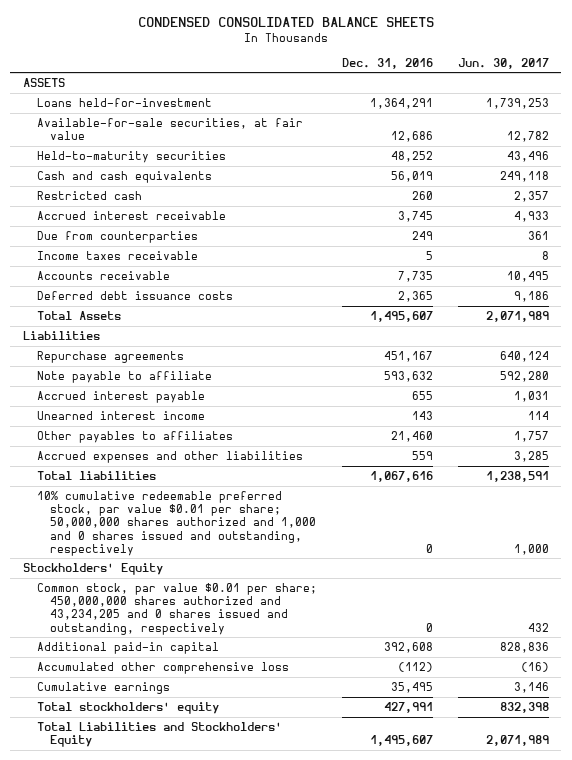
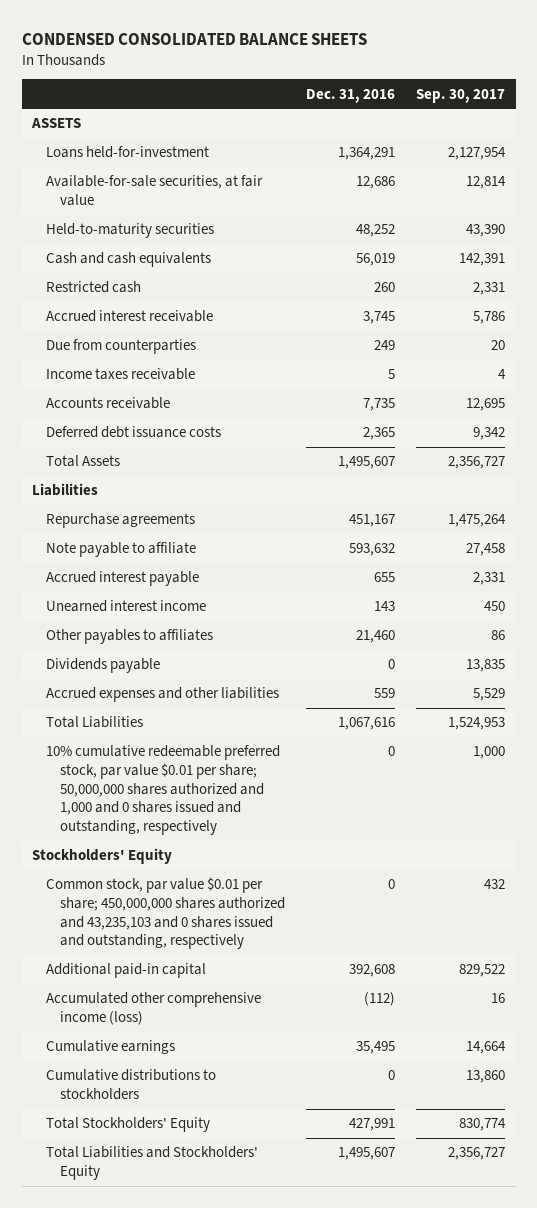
[457,57,549,69] Jun. 30, 2017 -> none
none -> [416,88,506,103] Sep. 30, 2017
none -> [46,658,161,674] Dividends payable
[36,470,156,480] Total liabilities -> [46,716,144,729] Total Liabilities
[36,582,317,635] Common stock, par value $0.01 per share; 450,000,000 shares authorized and 43,234,205 and 0 shares issued and outstanding, respectively -> [46,877,286,950] Common stock, par value $0.01 per share; 450,000,000 shares authorized and 43,235,103 and 0 shares issued and outstanding, respectively
[36,661,289,674] Accumulated other comprehensive loss -> [46,992,262,1026] Accumulated other comprehensive income (loss)
none -> [46,1069,217,1101] Cumulative distributions to stockholders
[36,701,219,714] Total stockholders' equity -> [46,1117,211,1133] Total Stockholders' Equity

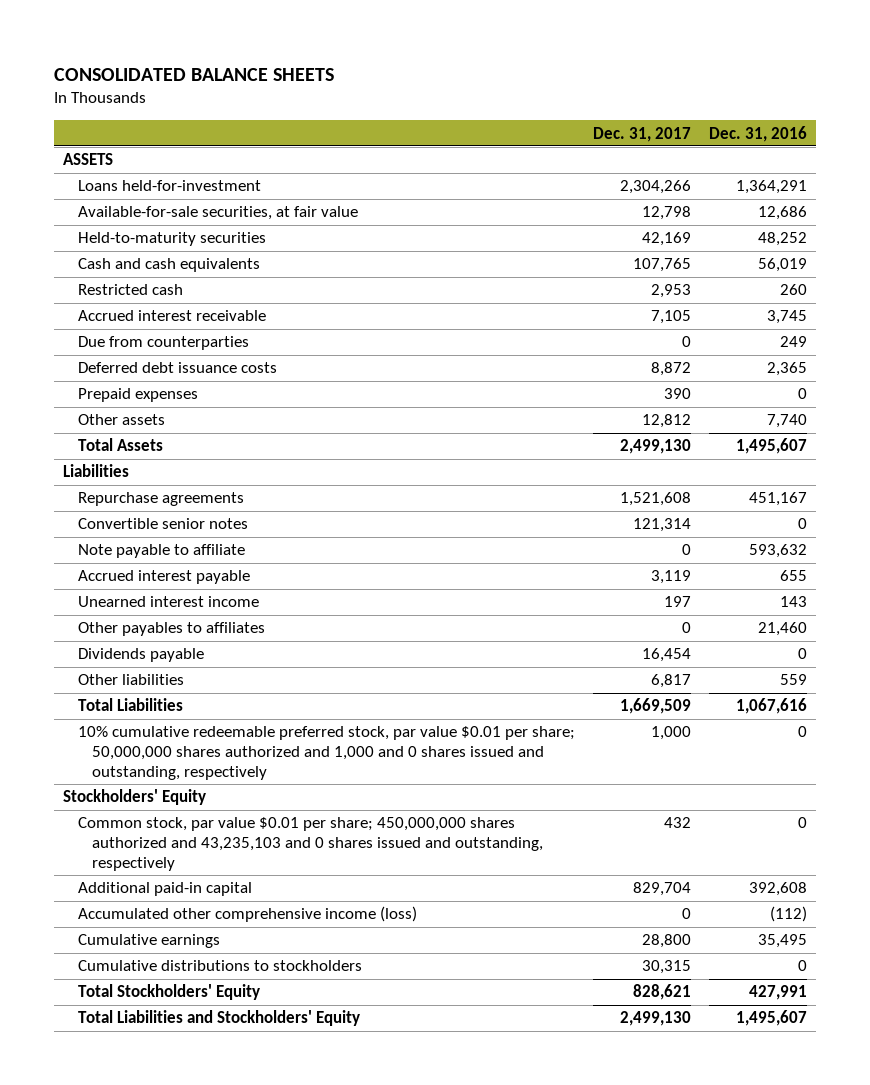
[21,32,367,45] CONDENSED CONSOLIDATED BALANCE SHEETS -> [54,67,335,81] CONSOLIDATED BALANCE SHEETS
[416,88,506,103] Sep. 30, 2017 -> none
none -> [592,126,691,142] Dec. 31, 2017
[46,368,196,381] Income taxes receivable -> none
[46,397,171,410] Accounts receivable -> none
none -> [77,388,198,403] Prepaid expenses
none -> [77,414,165,426] Other assets
none -> [77,518,248,530] Convertible senior notes
[46,687,280,703] Accrued expenses and other liabilities -> [77,674,184,686] Other liabilities

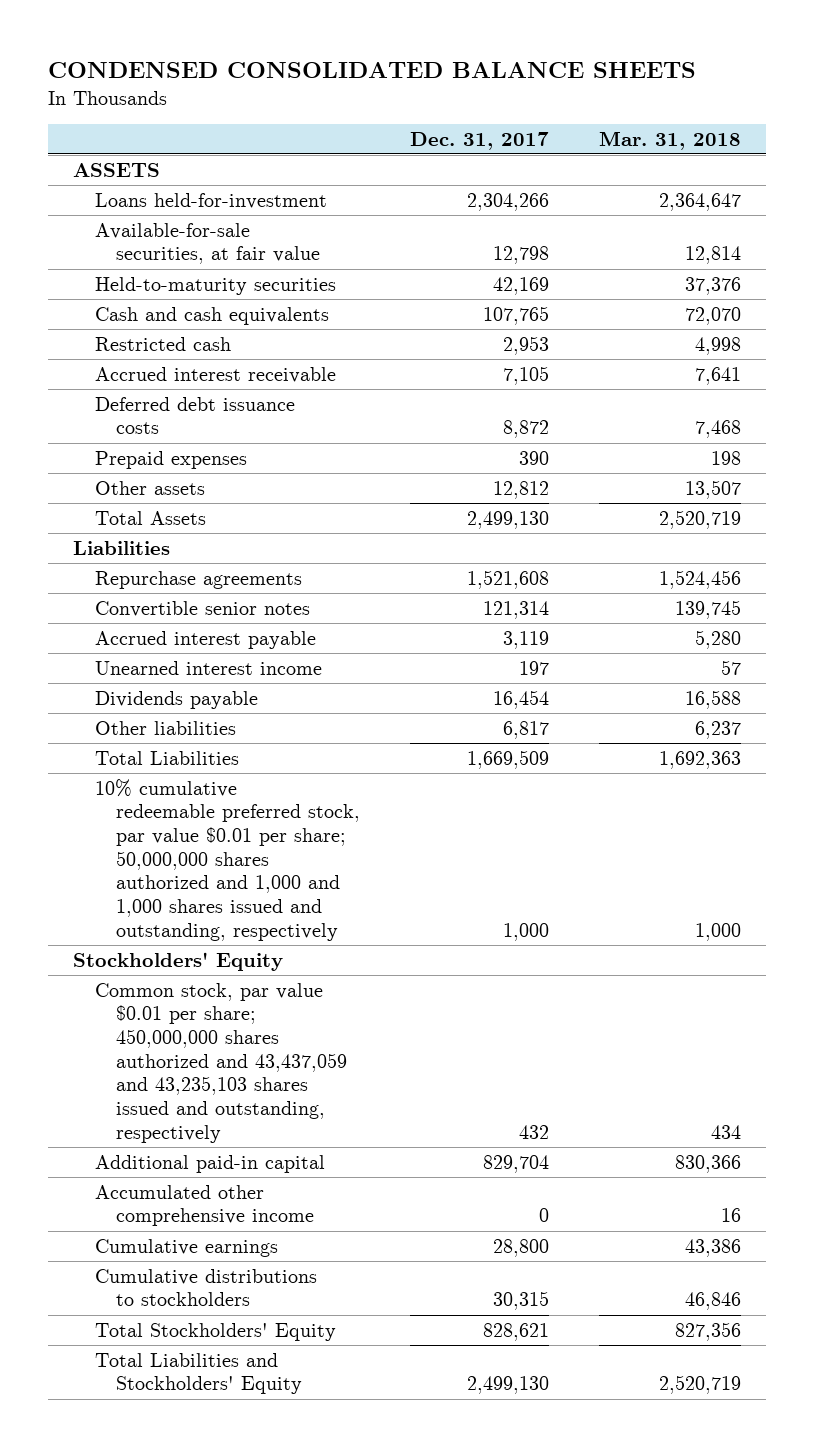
[54,67,335,81] CONSOLIDATED BALANCE SHEETS -> [48,62,697,79] CONDENSED CONSOLIDATED BALANCE SHEETS
[708,125,807,142] Dec. 31, 2016 -> none
none -> [599,130,742,150] Mar. 31, 2018
[77,336,249,351] Due from counterparties -> none
[77,544,245,559] Note payable to affiliate -> none
[77,622,265,637] Other payables to affiliates -> none
[77,726,575,780] 10% cumulative redeemable preferred stock, par value $0.01 per share; 50,000,000 shares authorized and 1,000 and 0 shares issued and outstanding, respectively -> [94,778,361,941] 10% cumulative redeemable preferred stock, par value $0.01 per share; 50,000,000 shares authorized and 1,000 and 1,000 shares issued and outstanding, respectively
[77,817,543,871] Common stock, par value $0.01 per share; 450,000,000 shares authorized and 43,235,103 and 0 shares issued and outstanding, respectively -> [94,982,348,1143] Common stock, par value $0.01 per share; 450,000,000 shares authorized and 43,437,059 and 43,235,103 shares issued and outstanding, respectively
[77,906,417,923] Accumulated other comprehensive income (loss) -> [94,1184,315,1227] Accumulated other comprehensive income

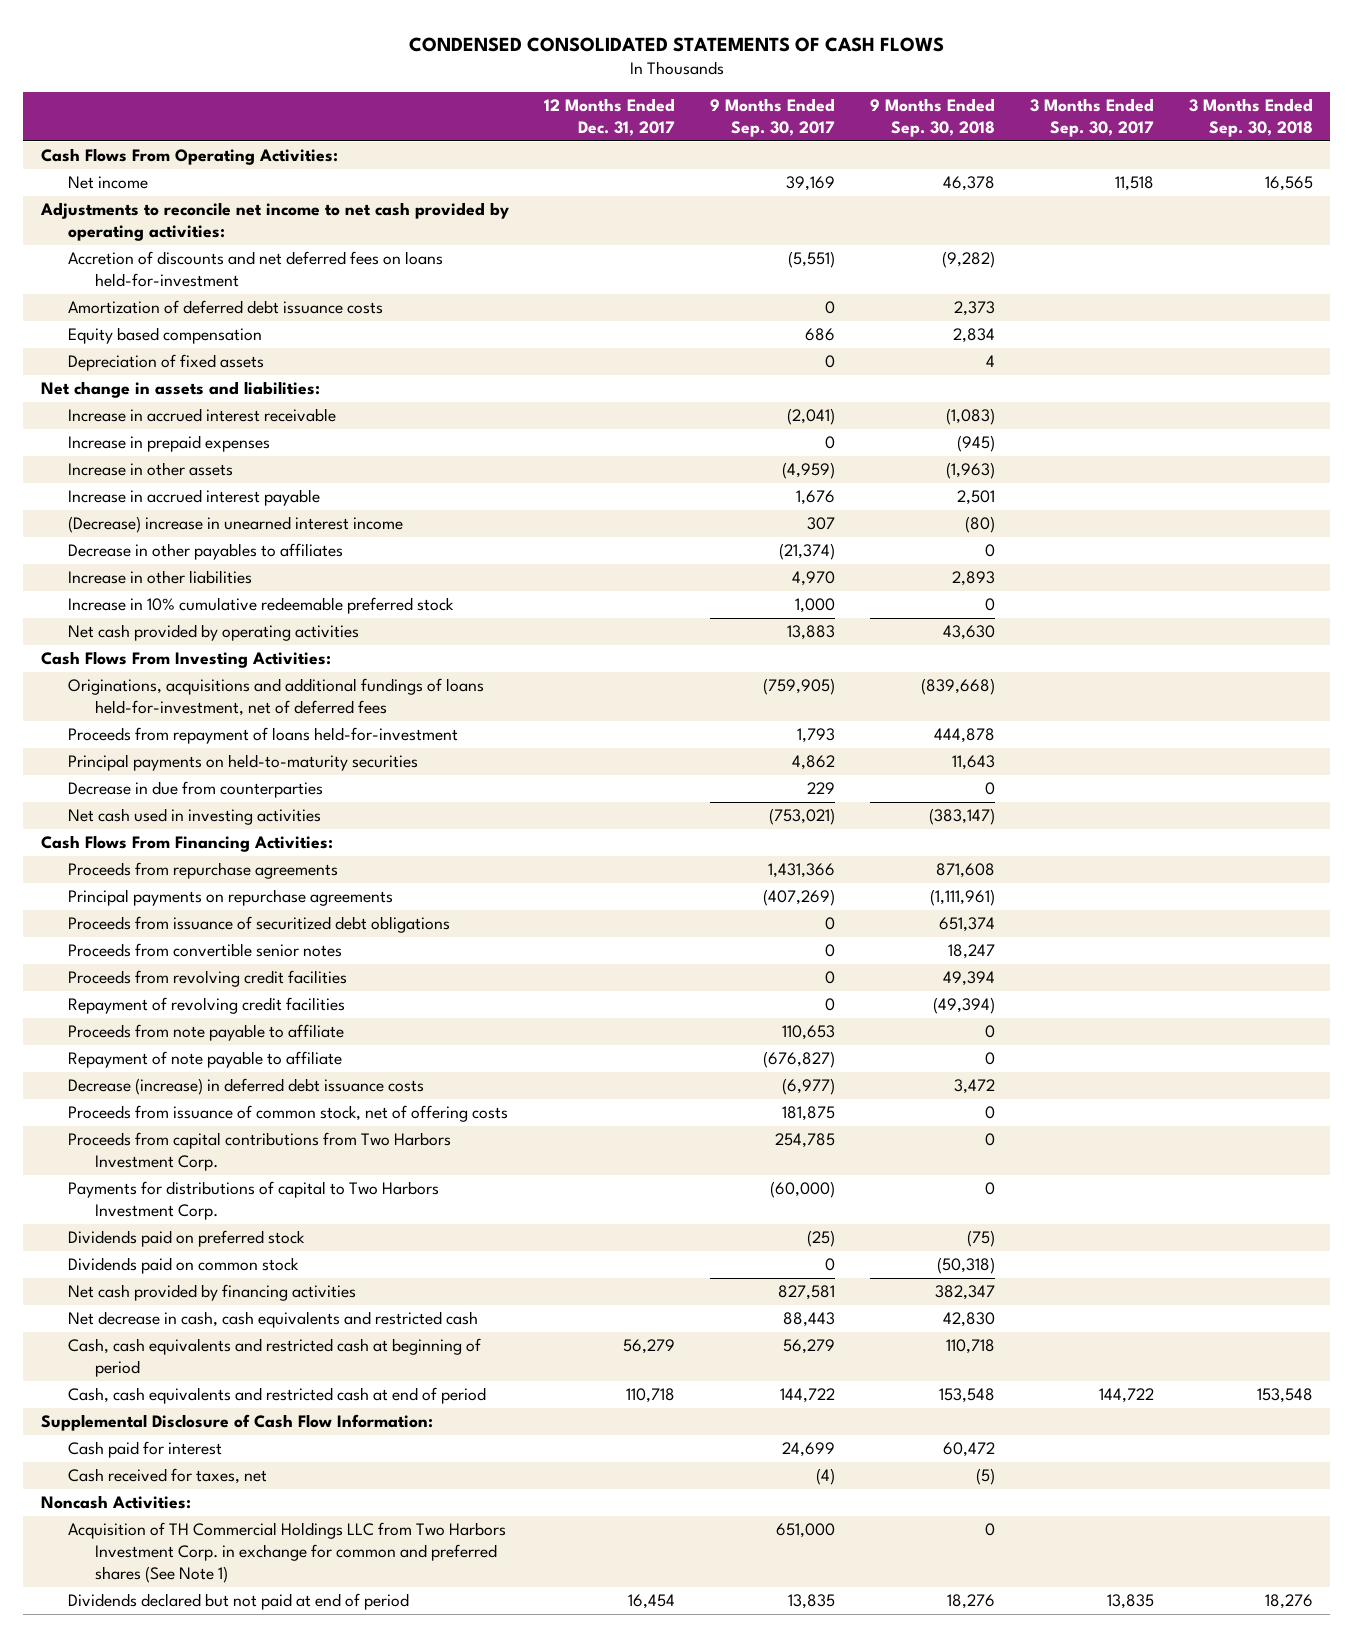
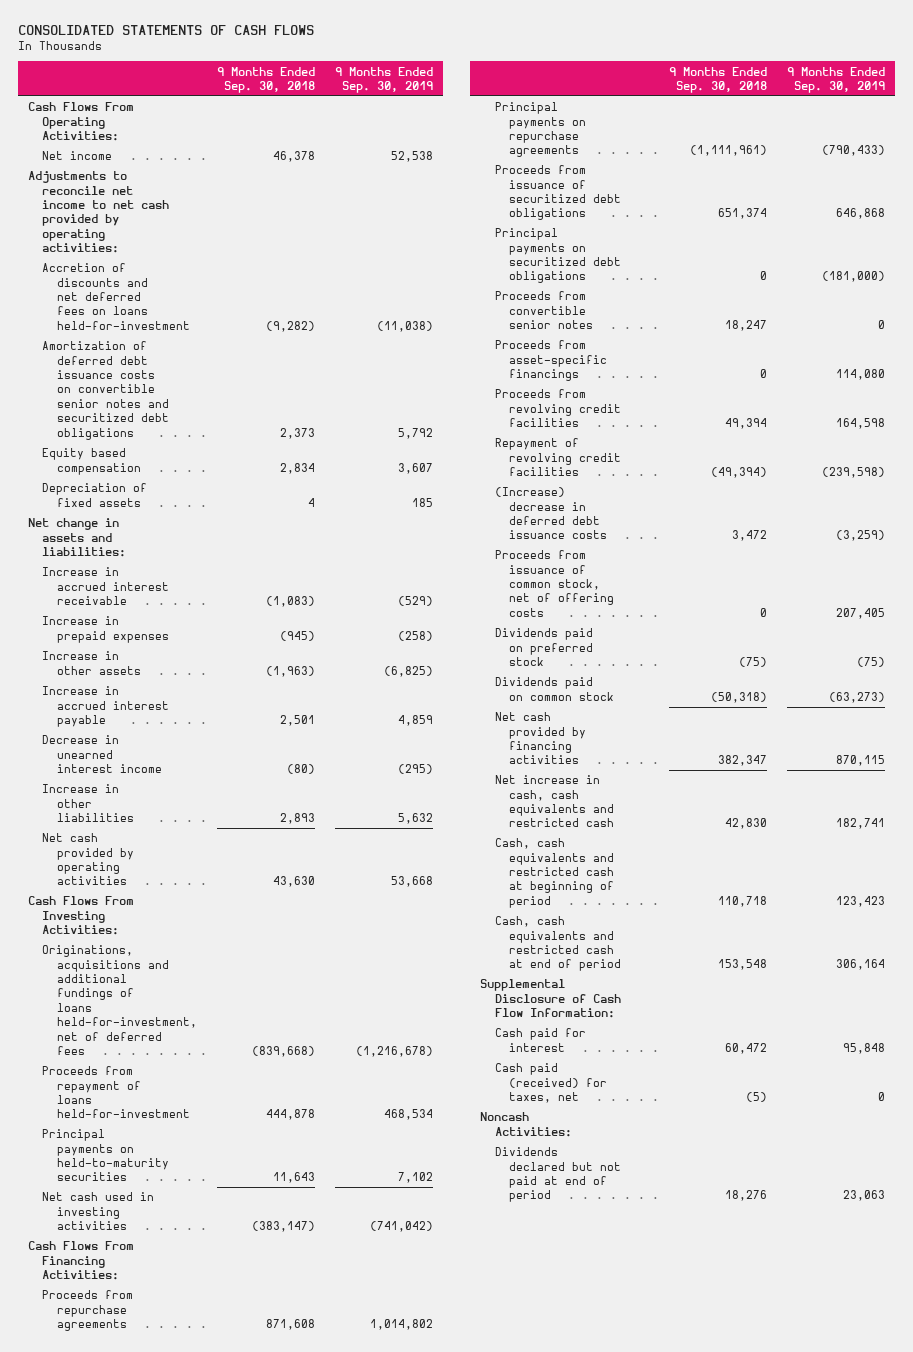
[408,36,944,52] CONDENSED CONSOLIDATED STATEMENTS OF CASH FLOWS -> [18,25,315,36] CONSOLIDATED STATEMENTS OF CASH FLOWS
[543,97,675,137] 12 Months Ended Dec. 31, 2017 -> none
[709,97,835,138] 9 Months Ended Sep. 30, 2017 -> none
[1029,97,1154,138] 3 Months Ended Sep. 30, 2017 -> none
[1188,97,1313,138] 3 Months Ended Sep. 30, 2018 -> none
none -> [334,66,433,93] 9 Months Ended Sep. 30, 2019
[68,300,384,315] Amortization of deferred debt issuance costs -> [42,341,169,440] Amortization of deferred debt issuance costs on convertible senior notes and securitized debt obligations
[68,543,344,561] Decrease in other payables to affiliates -> none
[68,516,404,534] (Decrease) increase in unearned interest income -> [42,735,162,774] Decrease in unearned interest income
[68,597,455,615] Increase in 10% cumulative redeemable preferred stock -> none
[68,781,324,799] Decrease in due from counterparties -> none
none -> [494,228,622,284] Principal payments on securitized debt obligations
none -> [494,340,608,382] Proceeds from asset-specific financings
[68,1024,345,1042] Proceeds from note payable to affiliate -> none
[68,1051,343,1069] Repayment of note payable to affiliate -> none
[68,1078,425,1096] Decrease (increase) in deferred debt issuance costs -> [494,487,608,540] (Increase) decrease in deferred debt issuance costs
[68,1132,452,1172] Proceeds from capital contributions from Two Harbors Investment Corp. -> none
[68,1181,440,1221] Payments for distributions of capital to Two Harbors Investment Corp. -> none
[68,1311,479,1329] Net decrease in cash, cash equivalents and restricted cash -> [494,775,615,828] Net increase in cash, cash equivalents and restricted cash
[68,1468,268,1485] Cash received for taxes, net -> [494,1063,608,1104] Cash paid (received) for taxes, net
[68,1522,507,1584] Acquisition of TH Commercial Holdings LLC from Two Harbors Investment Corp. in exchange for common and preferred shares (See Note 1) -> none

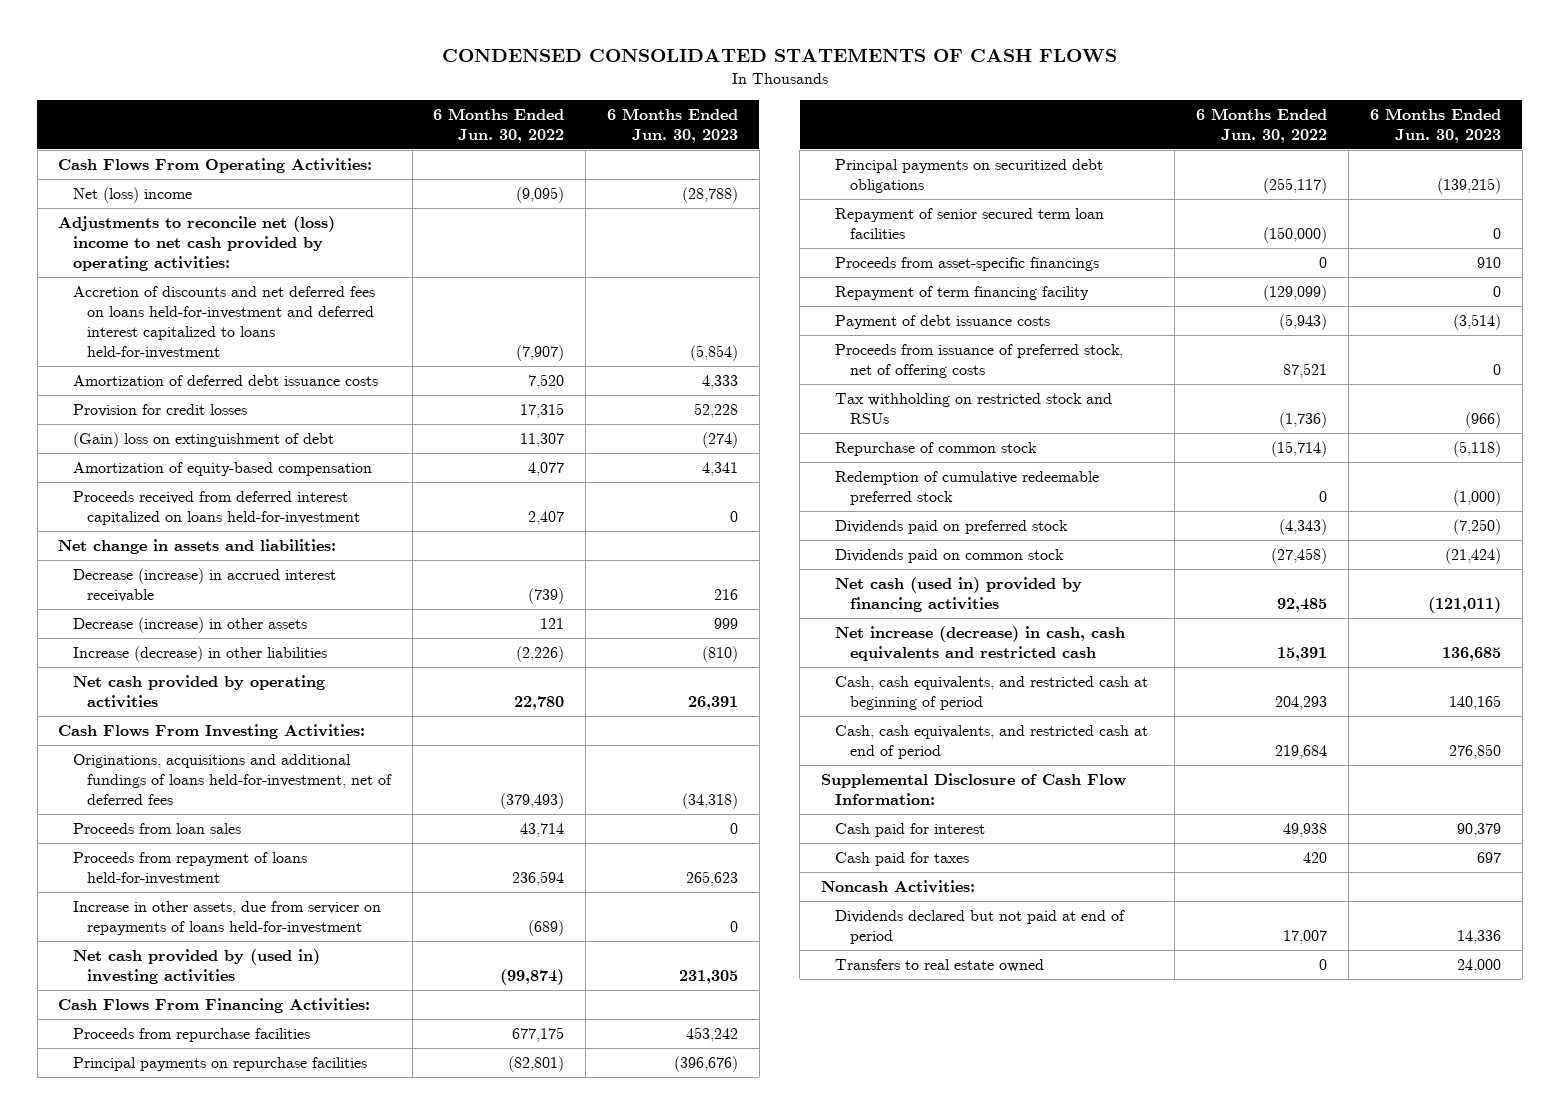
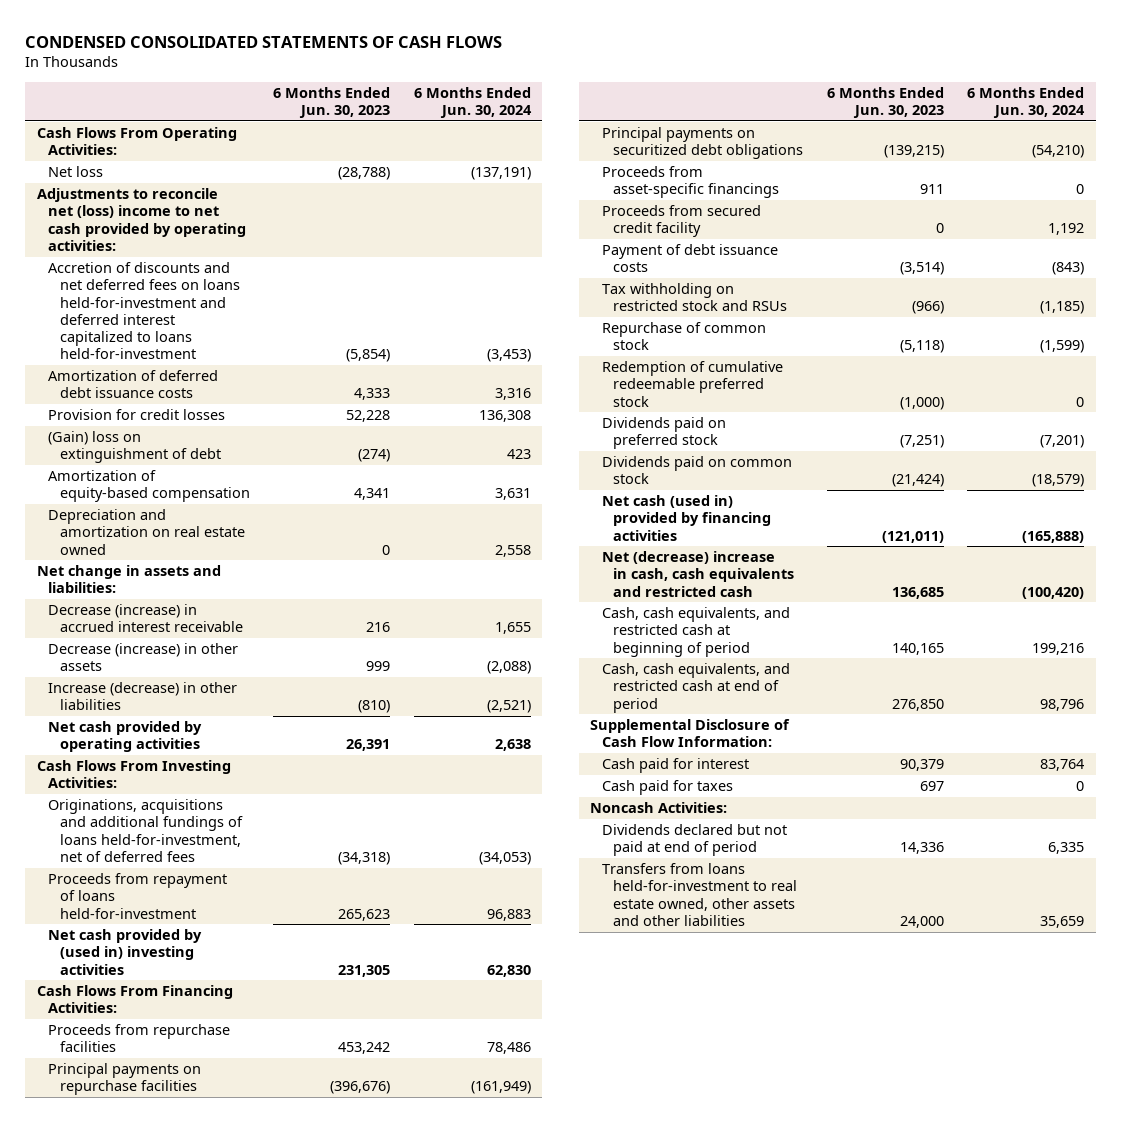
[433,107,565,143] 6 Months Ended Jun. 30, 2022 -> none
none -> [413,86,532,119] 6 Months Ended Jun. 30, 2024
[72,186,192,203] Net (loss) income -> [48,166,104,178] Net loss
[72,490,360,525] Proceeds received from deferred interest capitalized on loans held-for-investment -> none
none -> [48,509,245,555] Depreciation and amortization on real estate owned
[72,822,241,834] Proceeds from loan sales -> none
[72,900,381,935] Increase in other assets, due from servicer on repayments of loans held-for-investment -> none
[835,207,1105,239] Repayment of senior secured term loan facilities -> none
[835,285,1090,300] Repayment of term financing facility -> none
[1476,256,1501,268] 910 -> [919,184,944,195] 911
none -> [601,205,761,238] Proceeds from secured credit facility
[835,343,1124,378] Proceeds from issuance of preferred stock, net of offering costs -> none
[1452,518,1501,535] (7,250) -> [899,435,944,449] (7,251)
[835,625,1126,661] Net increase (decrease) in cash, cash equivalents and restricted cash -> [601,551,795,597] Net (decrease) increase in cash, cash equivalents and restricted cash
[835,958,1045,972] Transfers to real estate owned -> [601,863,798,926] Transfers from loans held-for-investment to real estate owned, other assets and other liabilities

